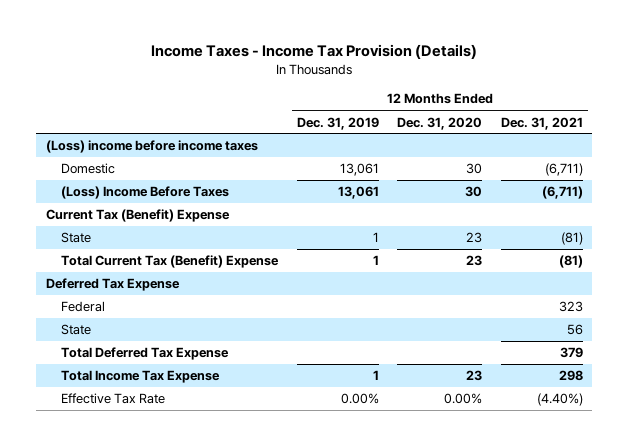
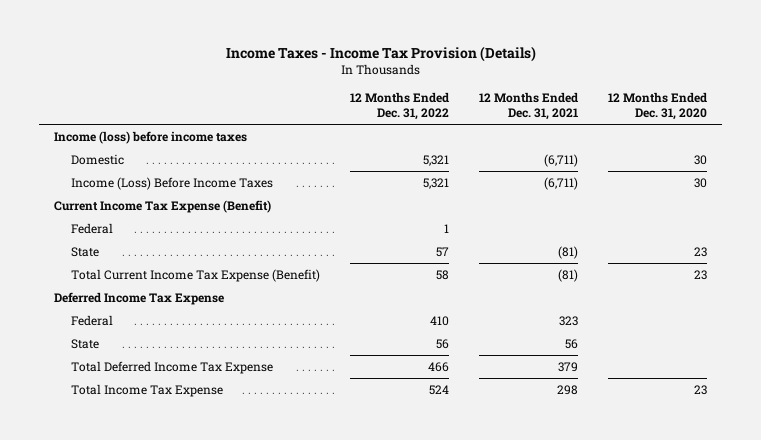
[296,116,379,130] Dec. 31, 2019 -> none
none -> [349,92,449,120] 12 Months Ended Dec. 31, 2022
[45,140,258,154] (Loss) income before income taxes -> [54,131,248,145] Income (loss) before income taxes
[60,186,229,200] (Loss) Income Before Taxes -> [70,177,273,191] Income (Loss) Before Income Taxes
[45,209,230,223] Current Tax (Benefit) Expense -> [54,200,272,214] Current Income Tax Expense (Benefit)
none -> [70,223,113,235] Federal
[60,255,279,269] Total Current Tax (Benefit) Expense -> [70,269,320,283] Total Current Income Tax Expense (Benefit)
[45,278,180,292] Deferred Tax Expense -> [54,292,225,306] Deferred Income Tax Expense
[60,347,229,361] Total Deferred Tax Expense -> [70,361,273,375] Total Deferred Income Tax Expense
[60,393,165,405] Effective Tax Rate -> none

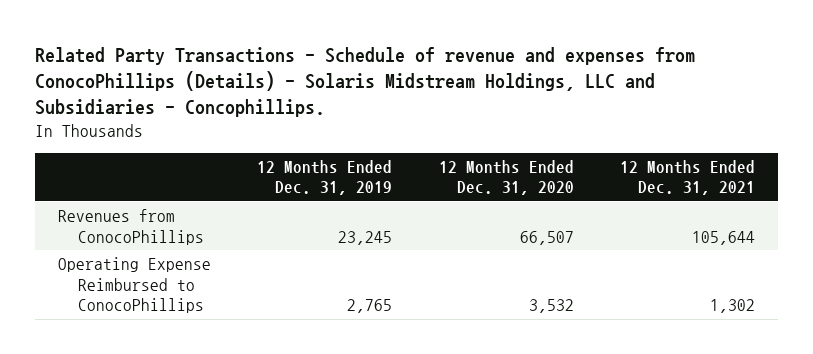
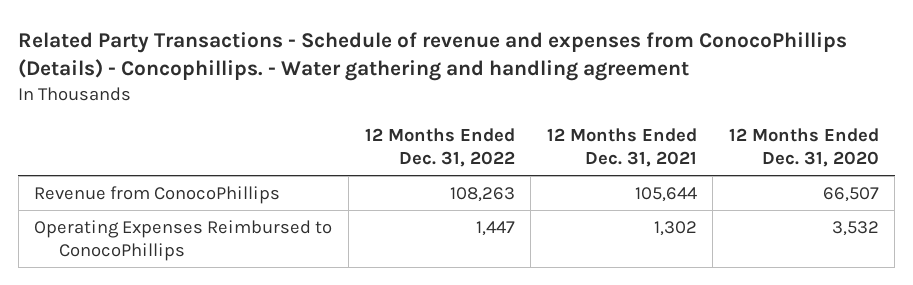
[34,46,695,118] Related Party Transactions - Schedule of revenue and expenses from ConocoPhillips (Details) - Solaris Midstream Holdings, LLC and Subsidiaries - Concophillips. -> [18,31,848,82] Related Party Transactions - Schedule of revenue and expenses from ConocoPhillips (Details) - Concophillips. - Water gathering and handling agreement
[257,159,393,196] 12 Months Ended Dec. 31, 2019 -> none
none -> [364,127,515,168] 12 Months Ended Dec. 31, 2022
[57,209,204,245] Revenues from ConocoPhillips -> [34,185,281,204] Revenue from ConocoPhillips
[57,257,211,314] Operating Expense Reimbursed to ConocoPhillips -> [34,219,333,262] Operating Expenses Reimbursed to ConocoPhillips

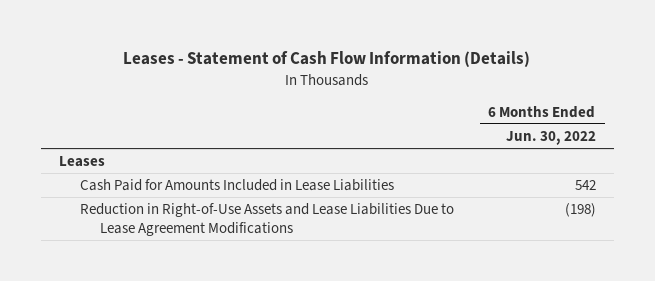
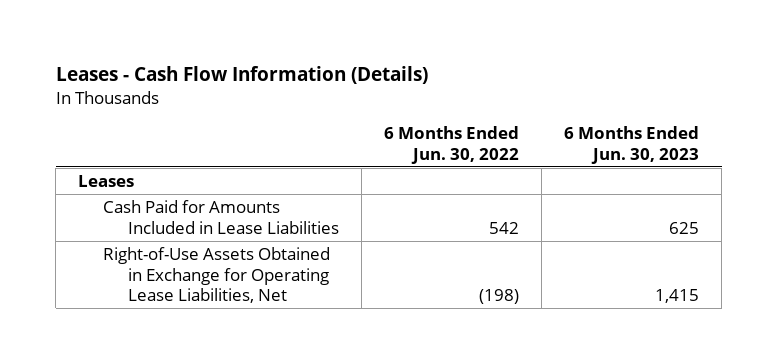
[123,51,531,68] Leases - Statement of Cash Flow Information (Details) -> [55,66,428,85] Leases - Cash Flow Information (Details)
none -> [564,126,700,164] 6 Months Ended Jun. 30, 2023
[79,203,454,236] Reduction in Right-of-Use Assets and Lease Liabilities Due to Lease Agreement Modifications -> [102,246,330,304] Right-of-Use Assets Obtained in Exchange for Operating Lease Liabilities, Net

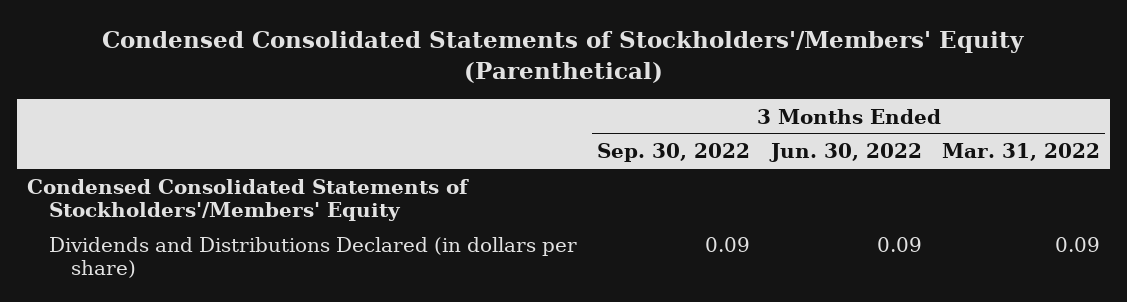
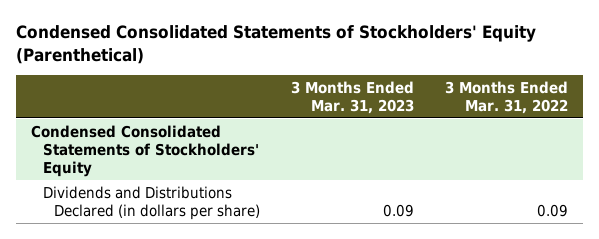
[102,31,1025,84] Condensed Consolidated Statements of Stockholders'/Members' Equity (Parenthetical) -> [15,25,536,64] Condensed Consolidated Statements of Stockholders' Equity (Parenthetical)
[597,143,751,163] Sep. 30, 2022 -> none
[768,143,922,163] Jun. 30, 2022 -> none
none -> [291,80,415,114] 3 Months Ended Mar. 31, 2023
[27,178,470,222] Condensed Consolidated Statements of Stockholders'/Members' Equity -> [31,124,259,177] Condensed Consolidated Statements of Stockholders' Equity

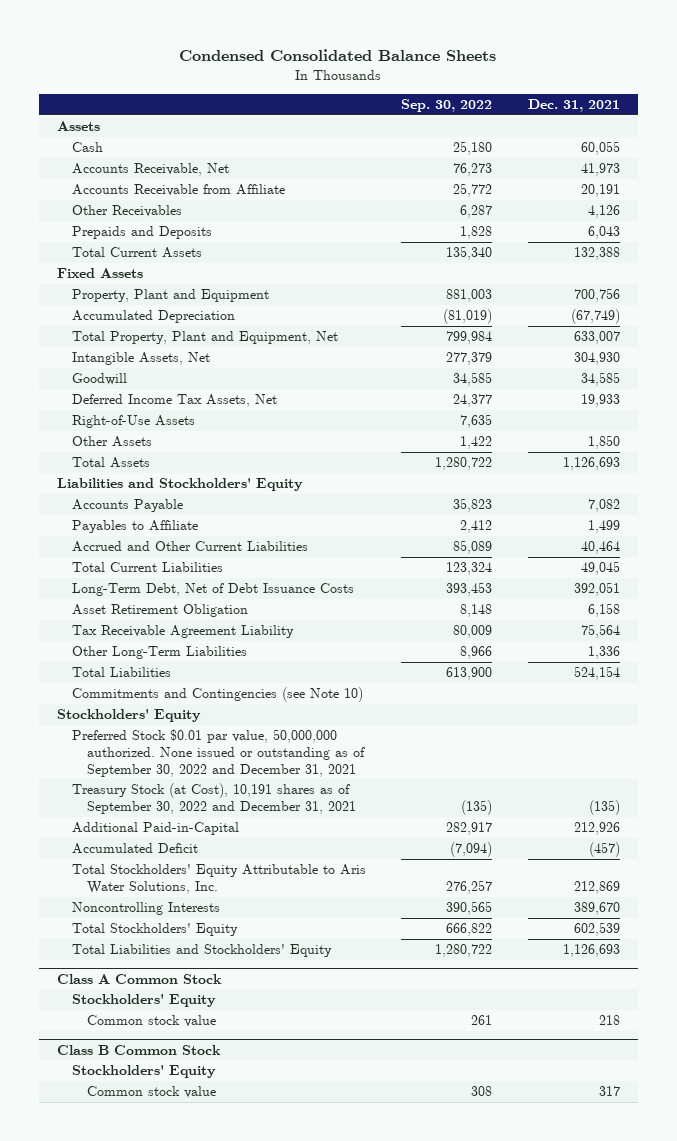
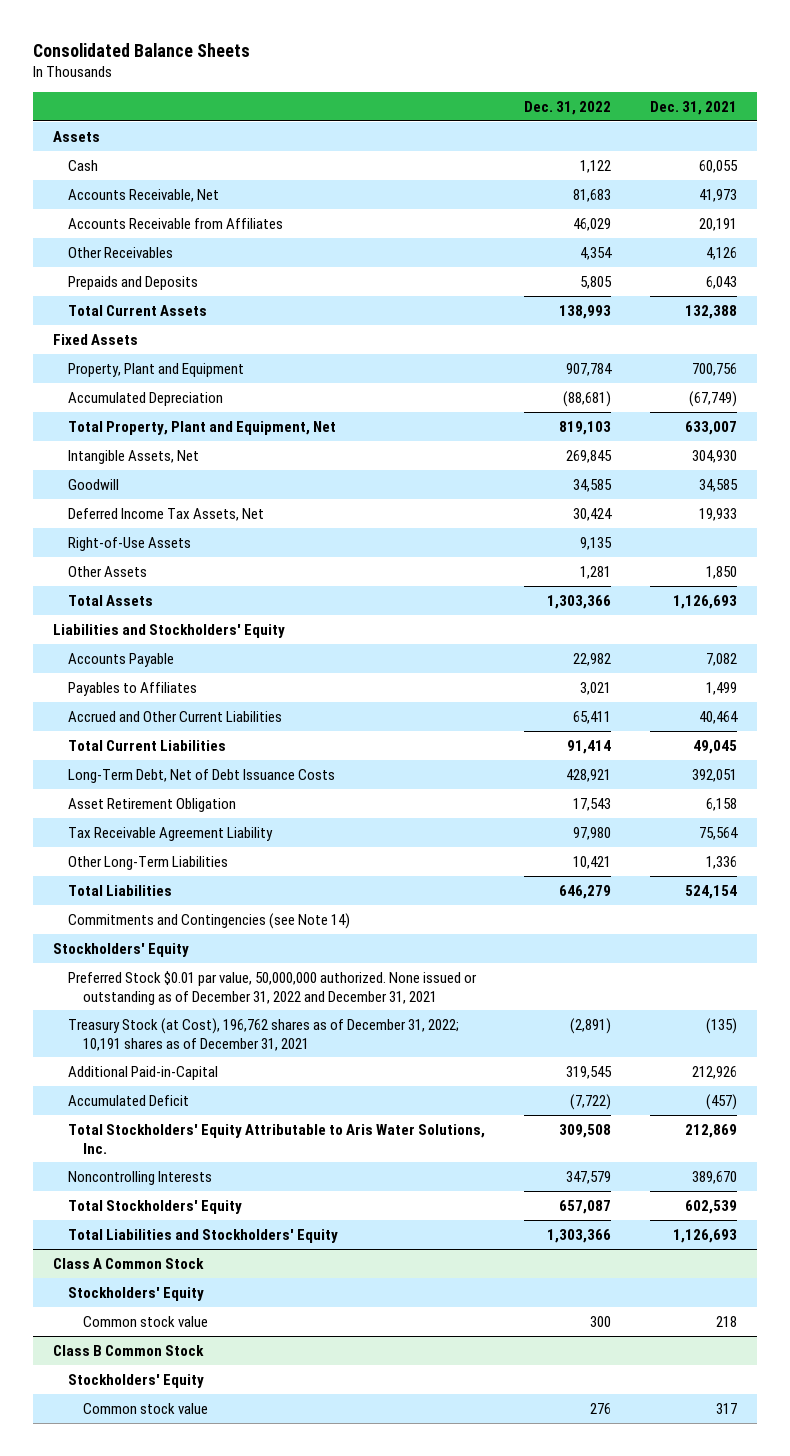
[179,48,497,61] Condensed Consolidated Balance Sheets -> [33,42,251,57] Consolidated Balance Sheets
[401,99,493,113] Sep. 30, 2022 -> none
none -> [523,100,611,115] Dec. 31, 2022
[71,184,285,197] Accounts Receivable from Affiliate -> [67,217,283,229] Accounts Receivable from Affiliates
[71,520,198,534] Payables to Affiliate -> [67,681,197,696] Payables to Affiliates
[71,687,363,703] Commitments and Contingencies (see Note 10) -> [67,912,350,929] Commitments and Contingencies (see Note 14)
[71,729,365,777] Preferred Stock $0.01 par value, 50,000,000 authorized. None issued or outstanding as of September 30, 2022 and December 31, 2021 -> [67,970,477,1005] Preferred Stock $0.01 par value, 50,000,000 authorized. None issued or outstanding as of December 31, 2022 and December 31, 2021
[71,783,356,815] Treasury Stock (at Cost), 10,191 shares as of September 30, 2022 and December 31, 2021 -> [67,1017,459,1051] Treasury Stock (at Cost), 196,762 shares as of December 31, 2022; 10,191 shares as of December 31, 2021

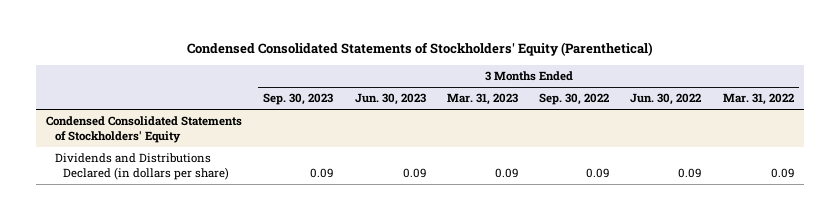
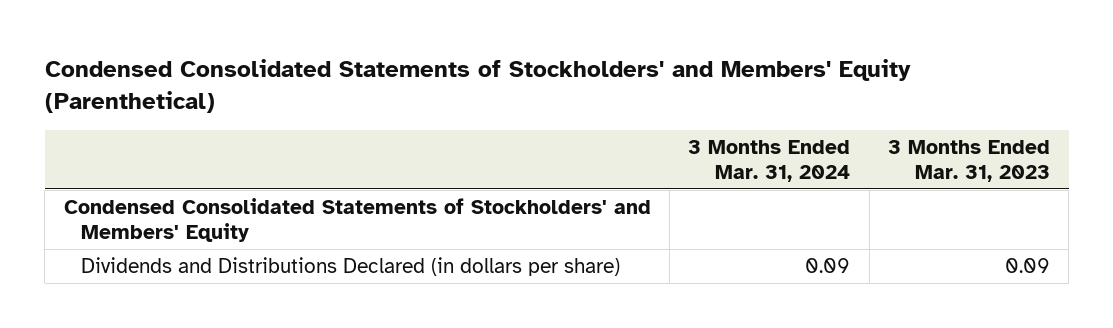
[186,42,653,57] Condensed Consolidated Statements of Stockholders' Equity (Parenthetical) -> [44,58,911,114] Condensed Consolidated Statements of Stockholders' and Members' Equity (Parenthetical)
[263,93,334,106] Sep. 30, 2023 -> none
[354,93,426,106] Jun. 30, 2023 -> none
[539,93,610,106] Sep. 30, 2022 -> none
[630,93,702,106] Jun. 30, 2022 -> none
[722,93,794,106] Mar. 31, 2022 -> none
none -> [688,139,851,182] 3 Months Ended Mar. 31, 2024
[46,116,243,144] Condensed Consolidated Statements of Stockholders' Equity -> [63,198,651,242] Condensed Consolidated Statements of Stockholders' and Members' Equity

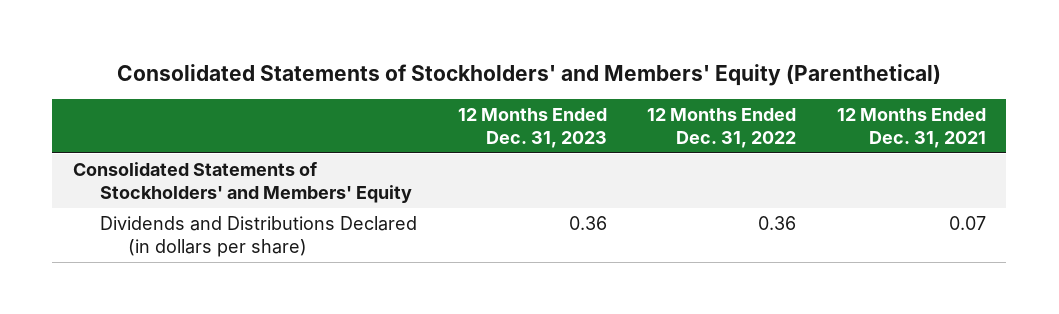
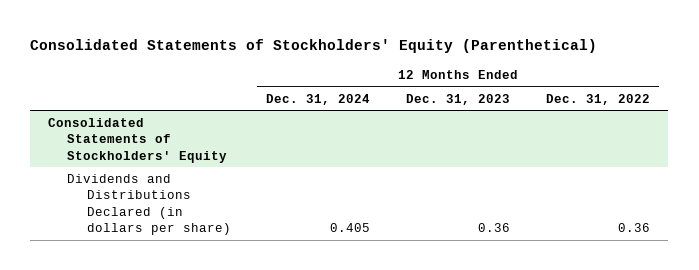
[117,63,942,86] Consolidated Statements of Stockholders' and Members' Equity (Parenthetical) -> [30,39,598,54] Consolidated Statements of Stockholders' Equity (Parenthetical)
[836,108,986,148] 12 Months Ended Dec. 31, 2021 -> none
none -> [266,93,371,105] Dec. 31, 2024
[72,162,413,203] Consolidated Statements of Stockholders' and Members' Equity -> [48,118,228,163] Consolidated Statements of Stockholders' Equity

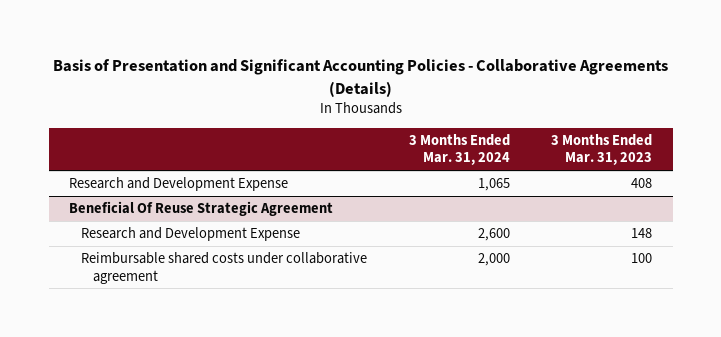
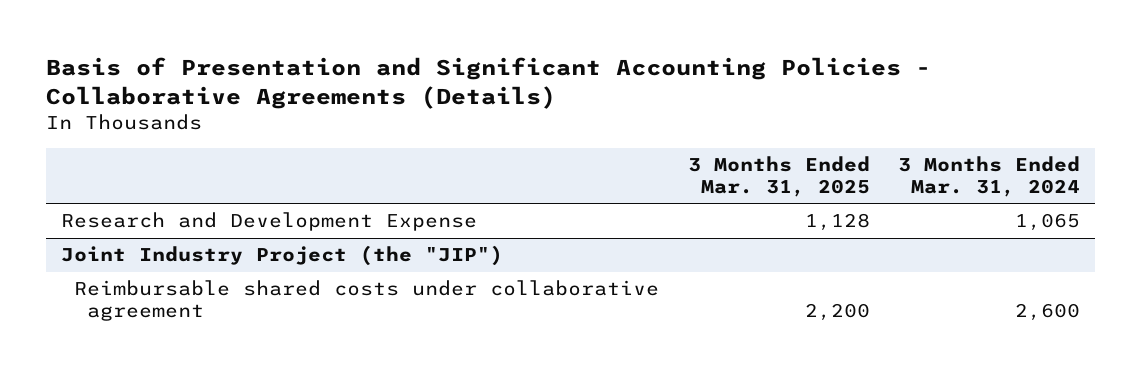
[550,134,652,166] 3 Months Ended Mar. 31, 2023 -> none
none -> [687,155,870,197] 3 Months Ended Mar. 31, 2025
[81,227,301,242] Research and Development Expense -> none
[69,201,334,217] Beneficial Of Reuse Strategic Agreement -> [60,245,503,267] Joint Industry Project (the "JIP")
[477,253,510,267] 2,000 -> [1015,303,1081,322] 2,600

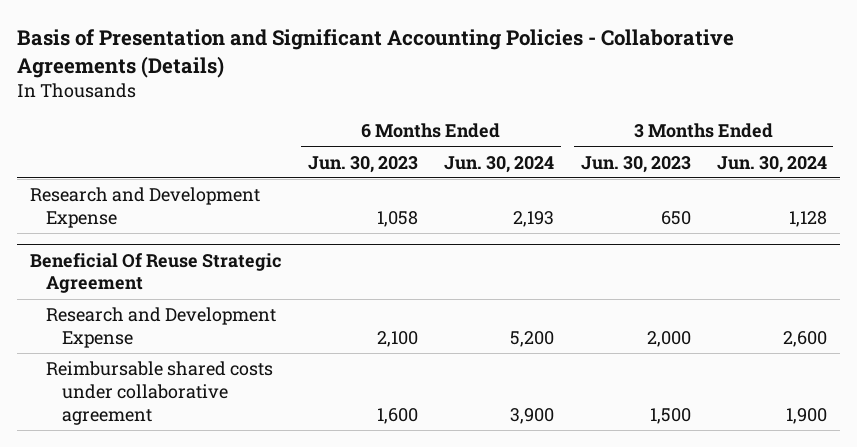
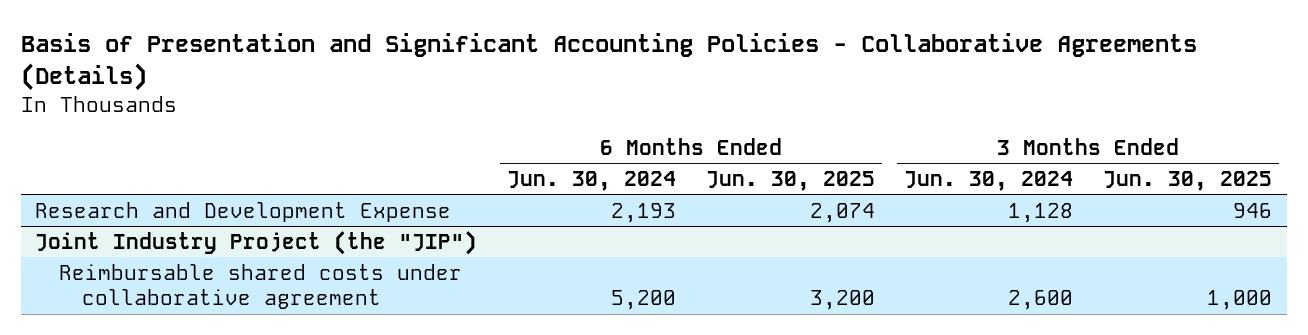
[308,155,419,173] Jun. 30, 2023 -> none
[580,155,691,173] Jun. 30, 2023 -> none
none -> [705,170,875,191] Jun. 30, 2025
none -> [1103,170,1273,191] Jun. 30, 2025
[45,307,276,348] Research and Development Expense -> none
[29,252,282,294] Beneficial Of Reuse Strategic Agreement -> [35,230,478,255] Joint Industry Project (the "JIP")
[510,407,555,424] 3,900 -> [611,290,677,311] 5,200
[785,407,827,424] 1,900 -> [1008,290,1074,311] 2,600

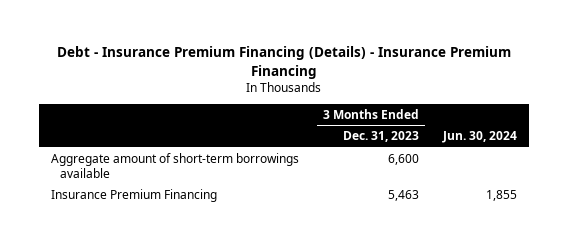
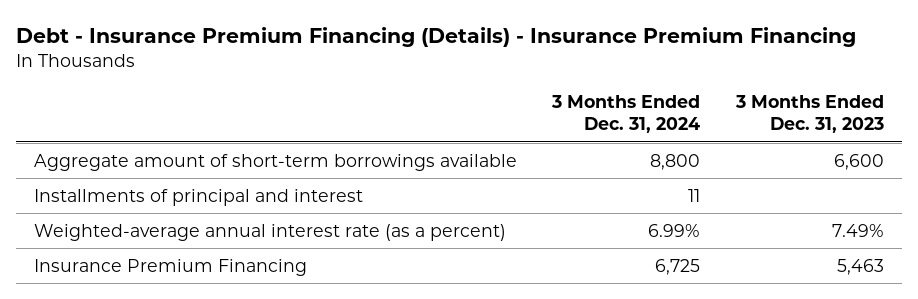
[441,131,517,144] Jun. 30, 2024 -> none
none -> [551,95,701,134] 3 Months Ended Dec. 31, 2024
none -> [33,188,363,206] Installments of principal and interest
none -> [33,223,506,241] Weighted-average annual interest rate (as a percent)

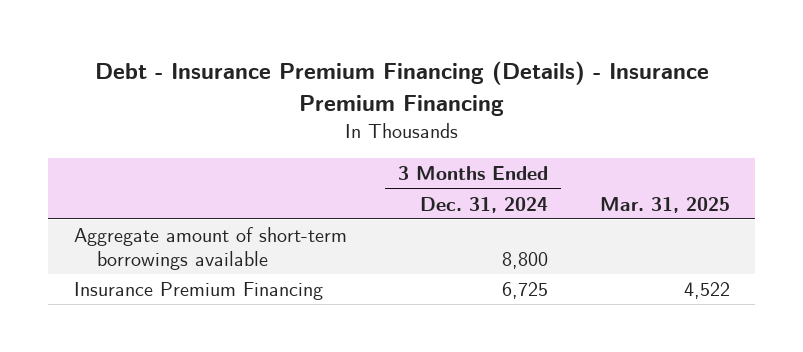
[735,95,885,134] 3 Months Ended Dec. 31, 2023 -> none
none -> [599,196,730,213] Mar. 31, 2025
[33,188,363,206] Installments of principal and interest -> none
[33,223,506,241] Weighted-average annual interest rate (as a percent) -> none

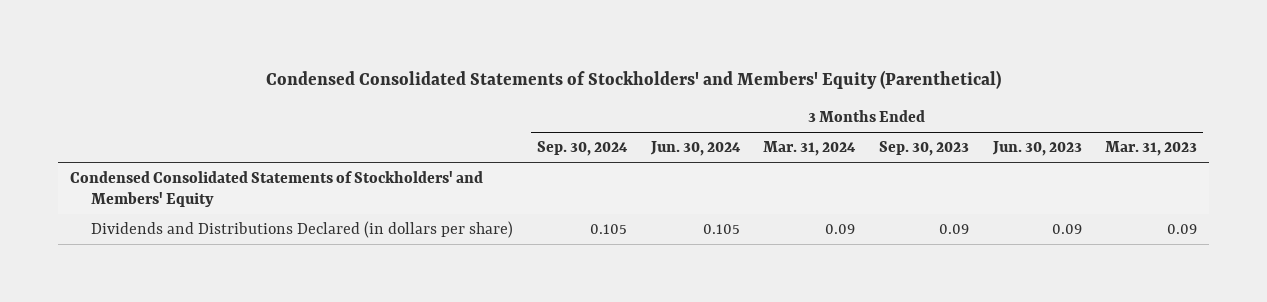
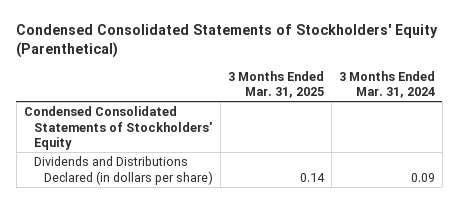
[265,69,1001,89] Condensed Consolidated Statements of Stockholders' and Members' Equity (Parenthetical) -> [16,24,439,59] Condensed Consolidated Statements of Stockholders' Equity (Parenthetical)
[537,141,629,157] Sep. 30, 2024 -> none
[649,141,741,157] Jun. 30, 2024 -> none
[878,141,969,157] Sep. 30, 2023 -> none
[991,141,1082,157] Jun. 30, 2023 -> none
[1105,141,1198,157] Mar. 31, 2023 -> none
none -> [228,70,325,99] 3 Months Ended Mar. 31, 2025
[69,170,483,207] Condensed Consolidated Statements of Stockholders' and Members' Equity -> [23,106,212,151] Condensed Consolidated Statements of Stockholders' Equity

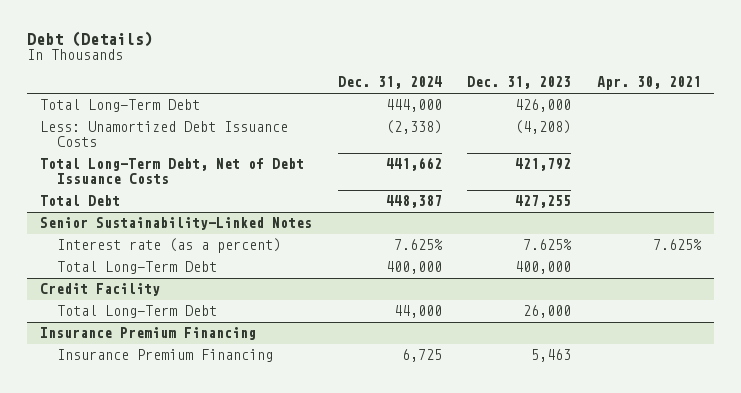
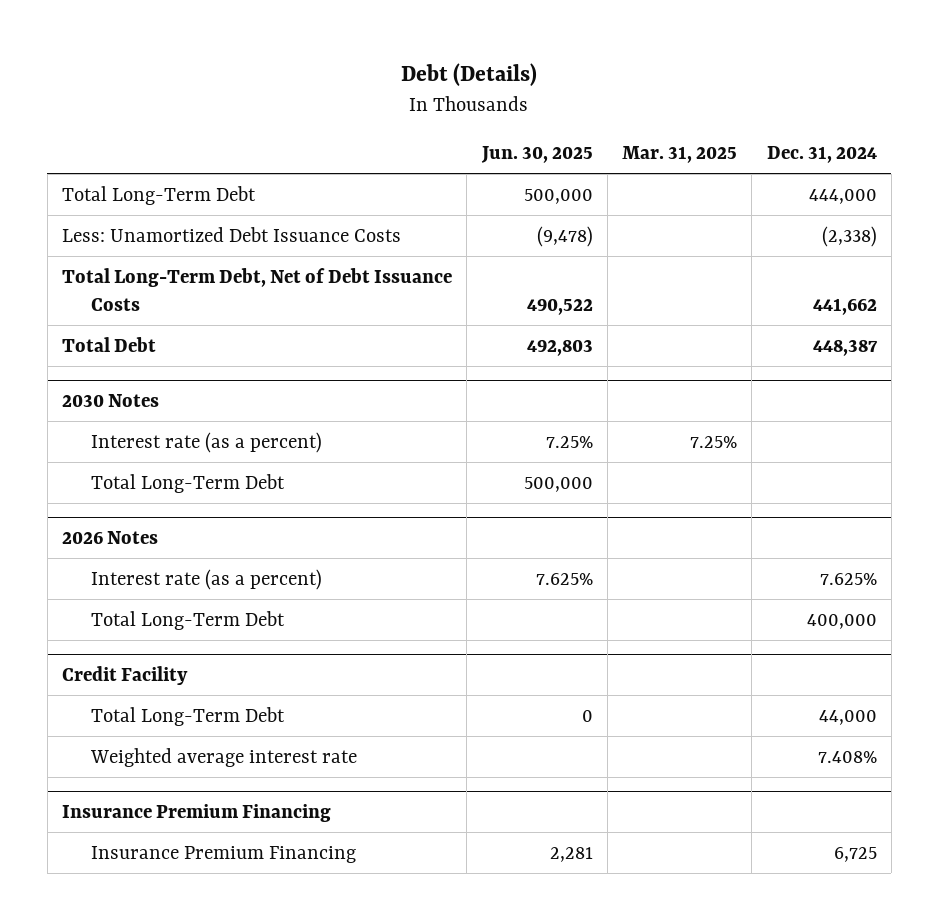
[467,76,572,90] Dec. 31, 2023 -> none
[596,76,701,91] Apr. 30, 2021 -> none
none -> [480,146,593,164] Jun. 30, 2025
none -> [622,146,738,164] Mar. 31, 2025
none -> [62,393,160,407] 2030 Notes
none -> [91,431,323,453] Interest rate (as a percent)
none -> [91,473,286,493] Total Long-Term Debt
[39,217,312,231] Senior Sustainability-Linked Notes -> [62,530,159,544] 2026 Notes
none -> [90,747,358,767] Weighted average interest rate

